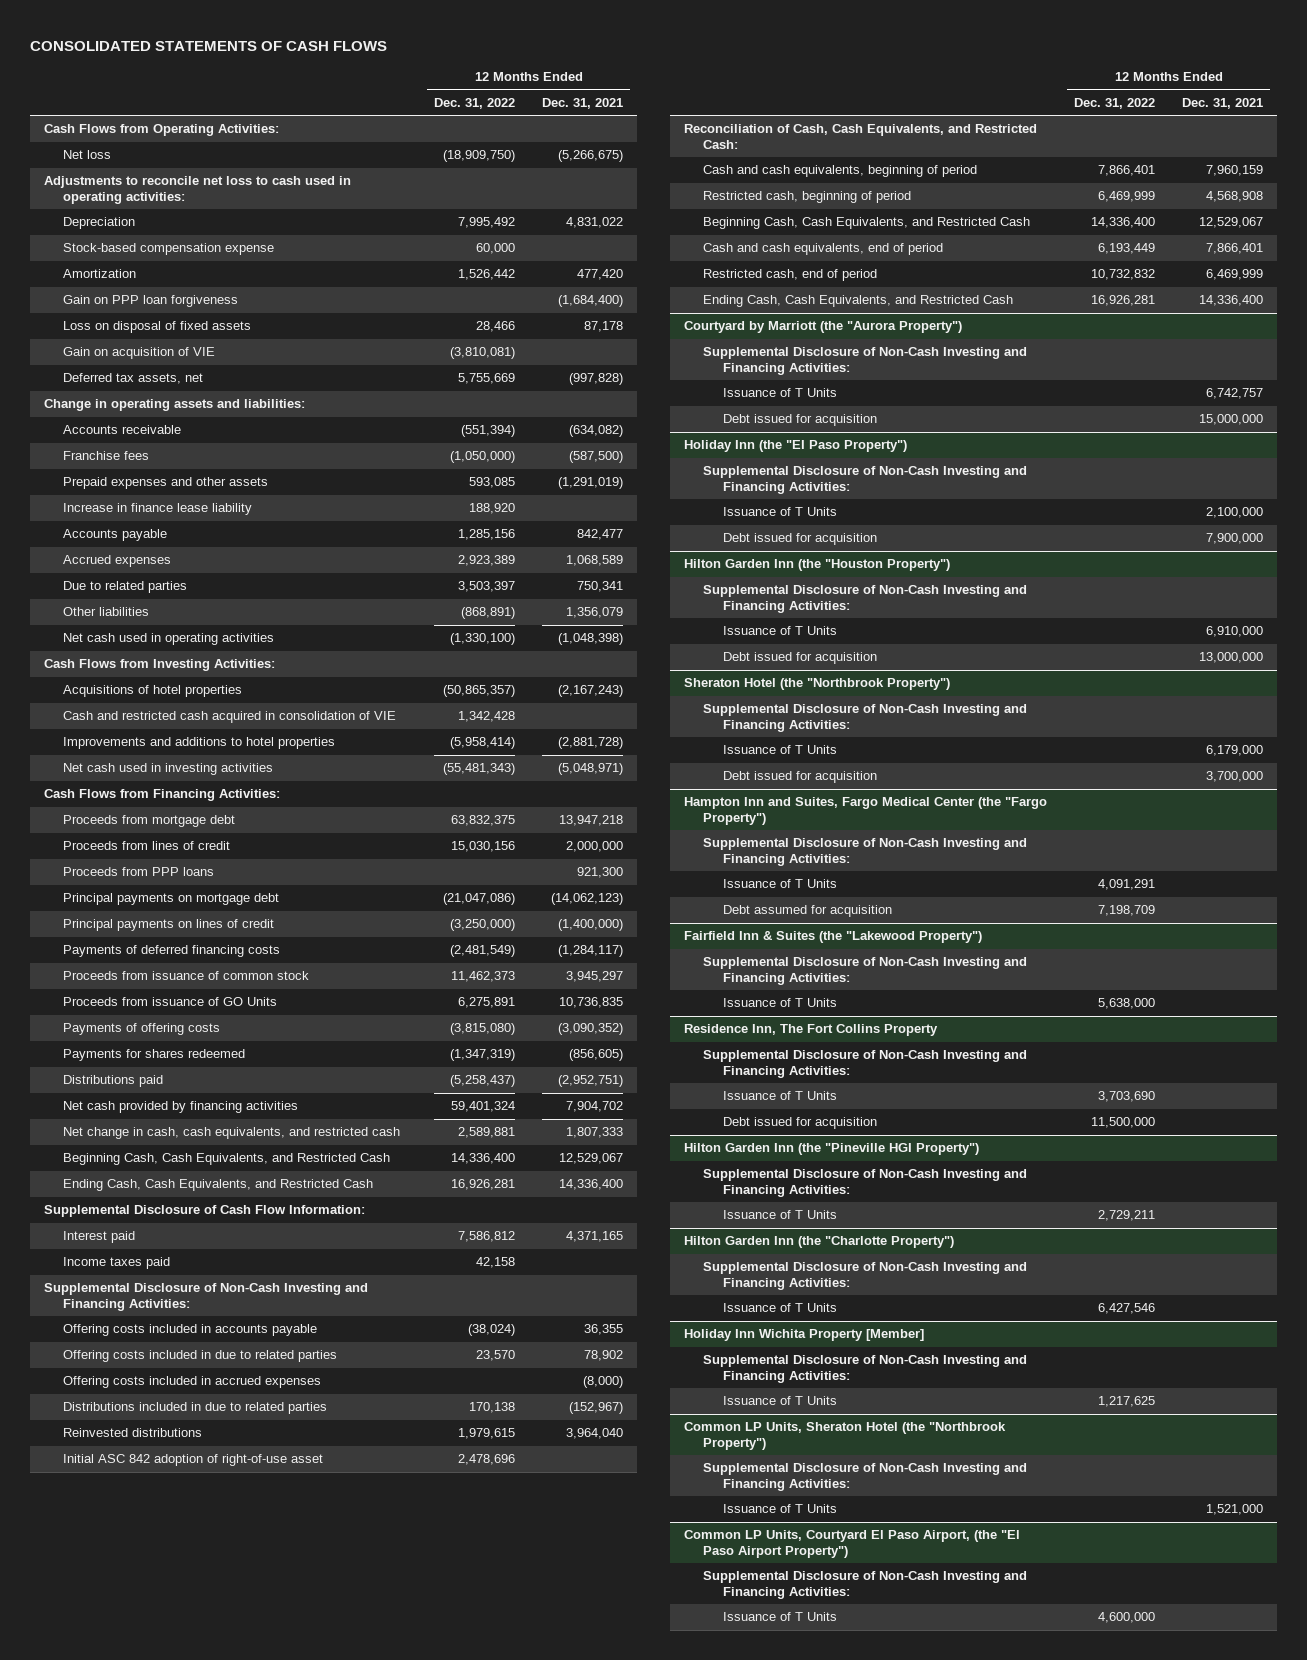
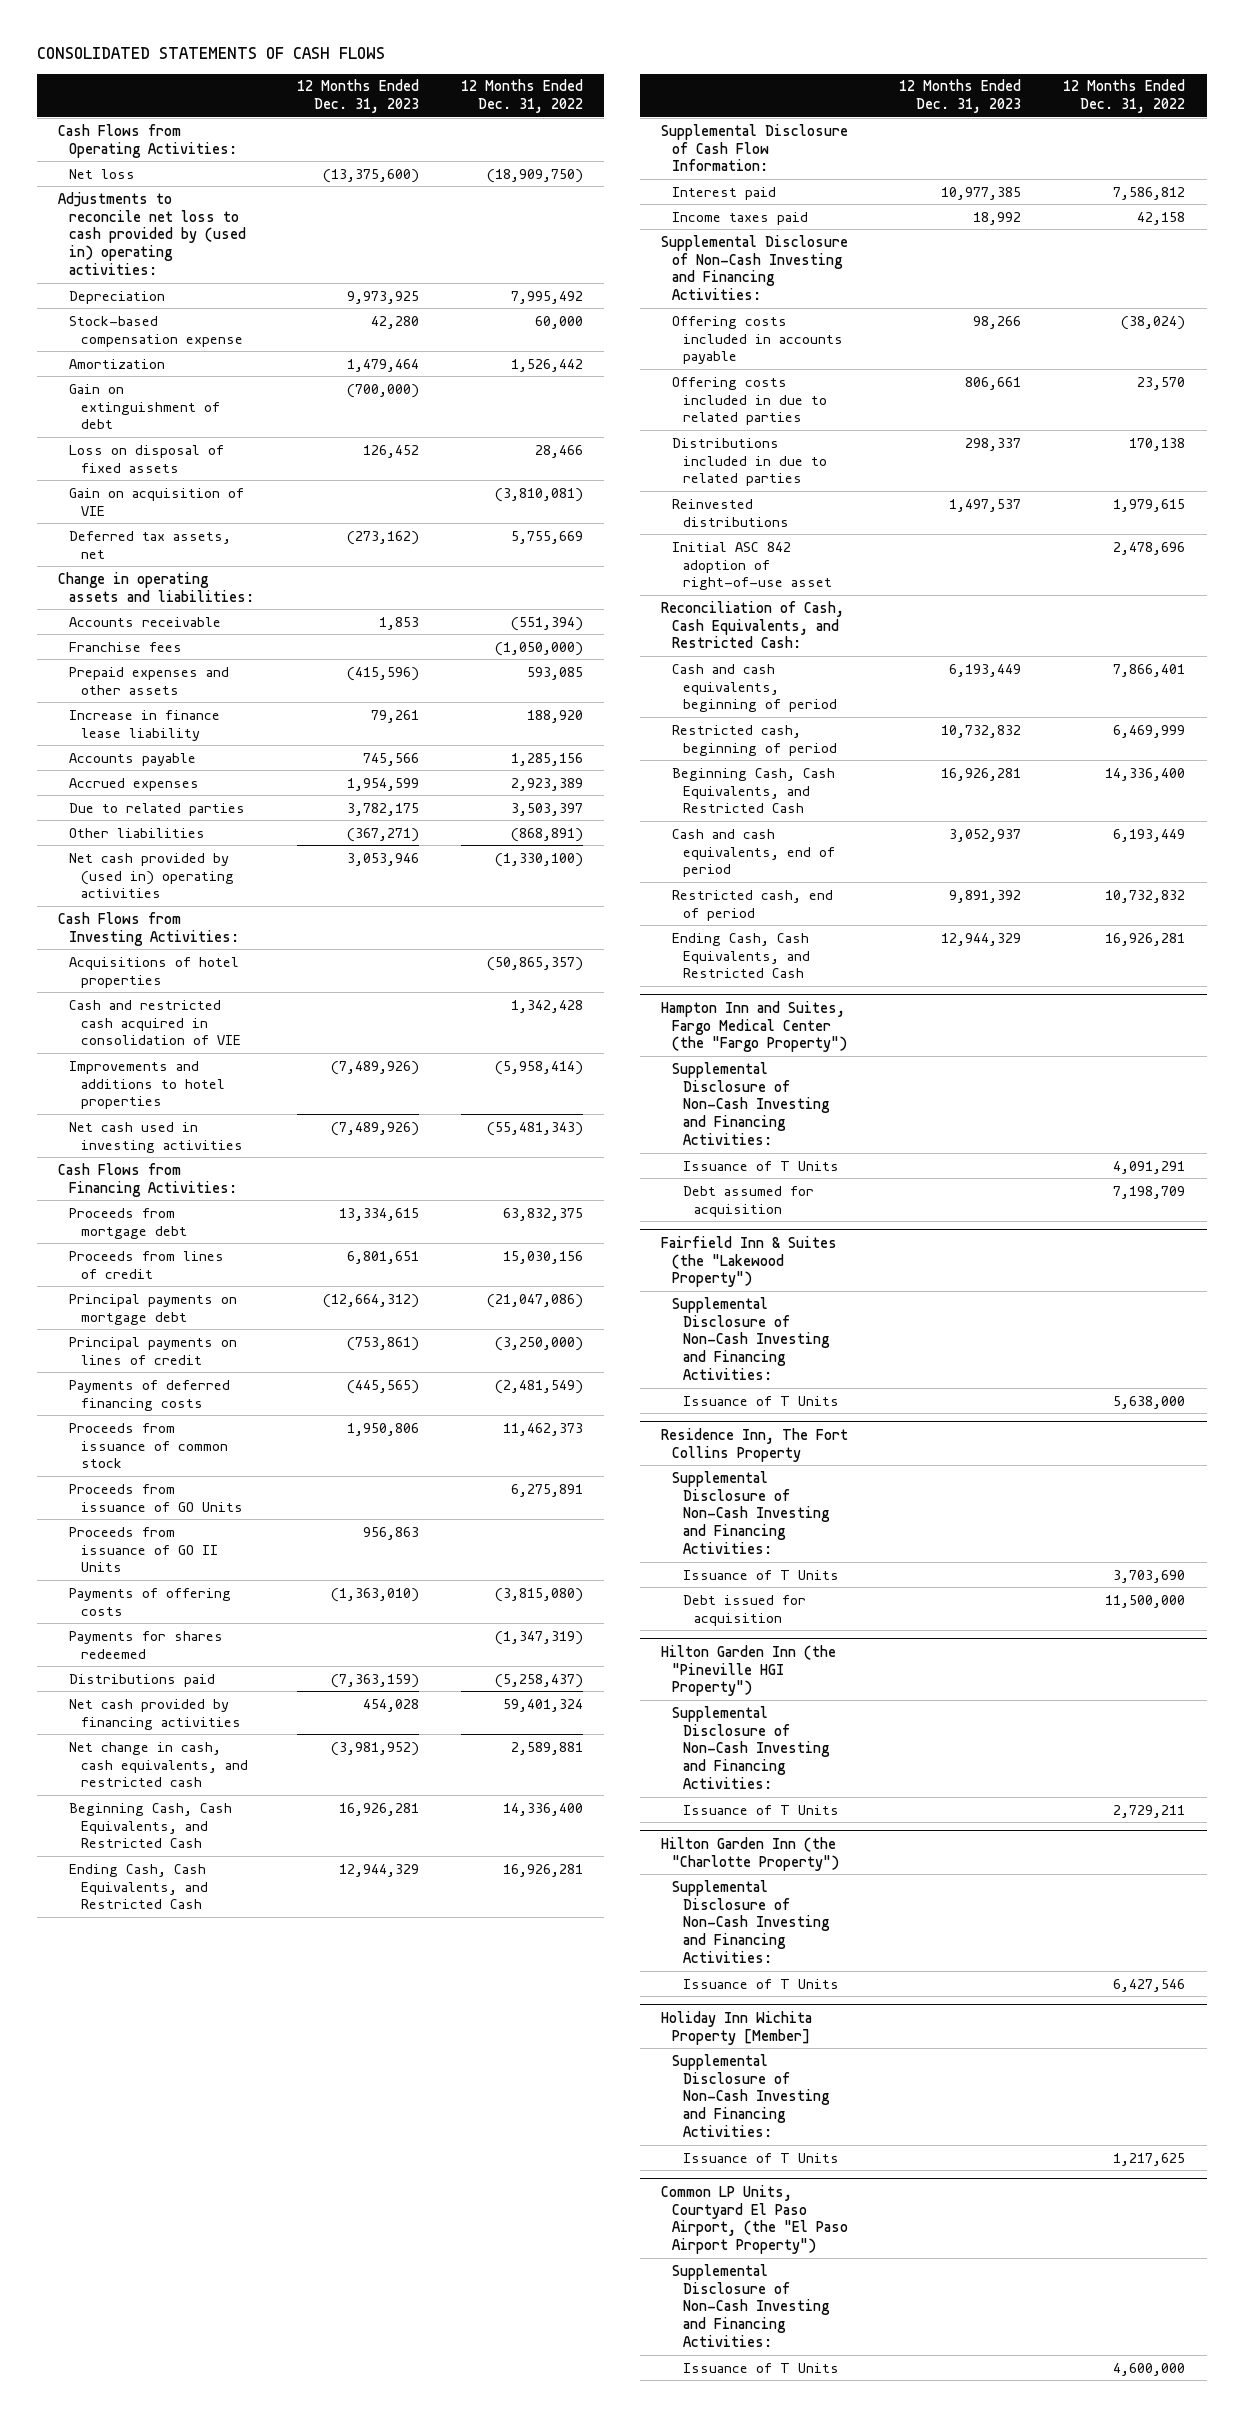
[542,97,624,109] Dec. 31, 2021 -> none
none -> [296,79,419,114] 12 Months Ended Dec. 31, 2023
[43,176,351,204] Adjustments to reconcile net loss to cash used in operating activities: -> [58,191,247,276] Adjustments to reconcile net loss to cash provided by (used in) operating activities:
[63,295,239,308] Gain on PPP loan forgiveness -> [69,383,220,430] Gain on extinguishment of debt
[63,633,275,646] Net cash used in operating activities -> [69,852,234,899] Net cash provided by (used in) operating activities
[63,867,215,877] Proceeds from PPP loans -> none
none -> [69,1526,218,1573] Proceeds from issuance of GO II Units
[63,1376,322,1389] Offering costs included in accrued expenses -> none
[683,321,962,334] Courtyard by Marriott (the "Aurora Property") -> none
[703,347,1028,375] Supplemental Disclosure of Non-Cash Investing and Financing Activities: -> none
[723,388,838,398] Issuance of T Units -> none
[723,414,878,427] Debt issued for acquisition -> none
[683,440,907,453] Holiday Inn (the "EI Paso Property") -> none
[703,466,1028,494] Supplemental Disclosure of Non-Cash Investing and Financing Activities: -> none
[723,507,838,517] Issuance of T Units -> none
[723,533,878,546] Debt issued for acquisition -> none
[683,559,950,572] Hilton Garden Inn (the "Houston Property") -> none
[703,585,1028,613] Supplemental Disclosure of Non-Cash Investing and Financing Activities: -> none
[723,626,838,636] Issuance of T Units -> none
[723,652,878,665] Debt issued for acquisition -> none
[683,678,950,691] Sheraton Hotel (the "Northbrook Property") -> none
[703,704,1028,732] Supplemental Disclosure of Non-Cash Investing and Financing Activities: -> none
[723,745,838,755] Issuance of T Units -> none
[723,771,878,784] Debt issued for acquisition -> none
[683,1422,1006,1450] Common LP Units, Sheraton Hotel (the "Northbrook Property") -> none
[703,1463,1028,1491] Supplemental Disclosure of Non-Cash Investing and Financing Activities: -> none
[723,1504,838,1514] Issuance of T Units -> none

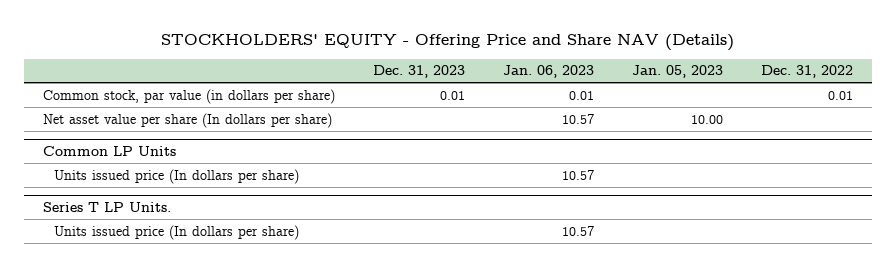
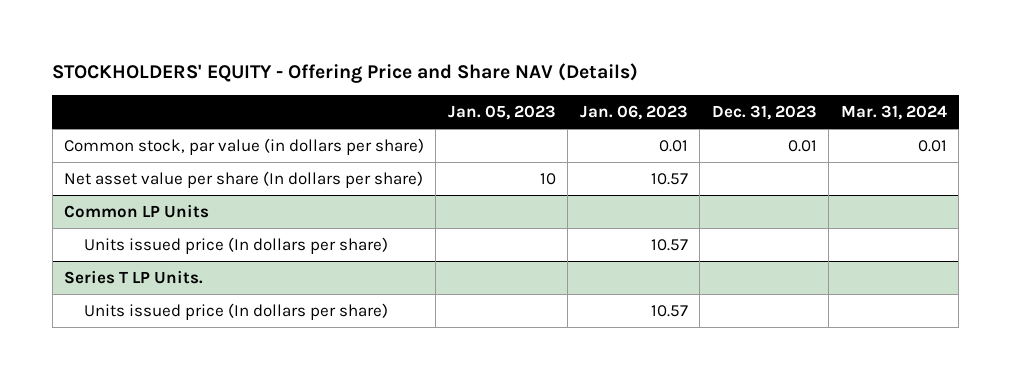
[761,65,854,79] Dec. 31, 2022 -> none
none -> [840,105,947,121] Mar. 31, 2024
[691,114,724,124] 10.00 -> [539,172,556,185] 10

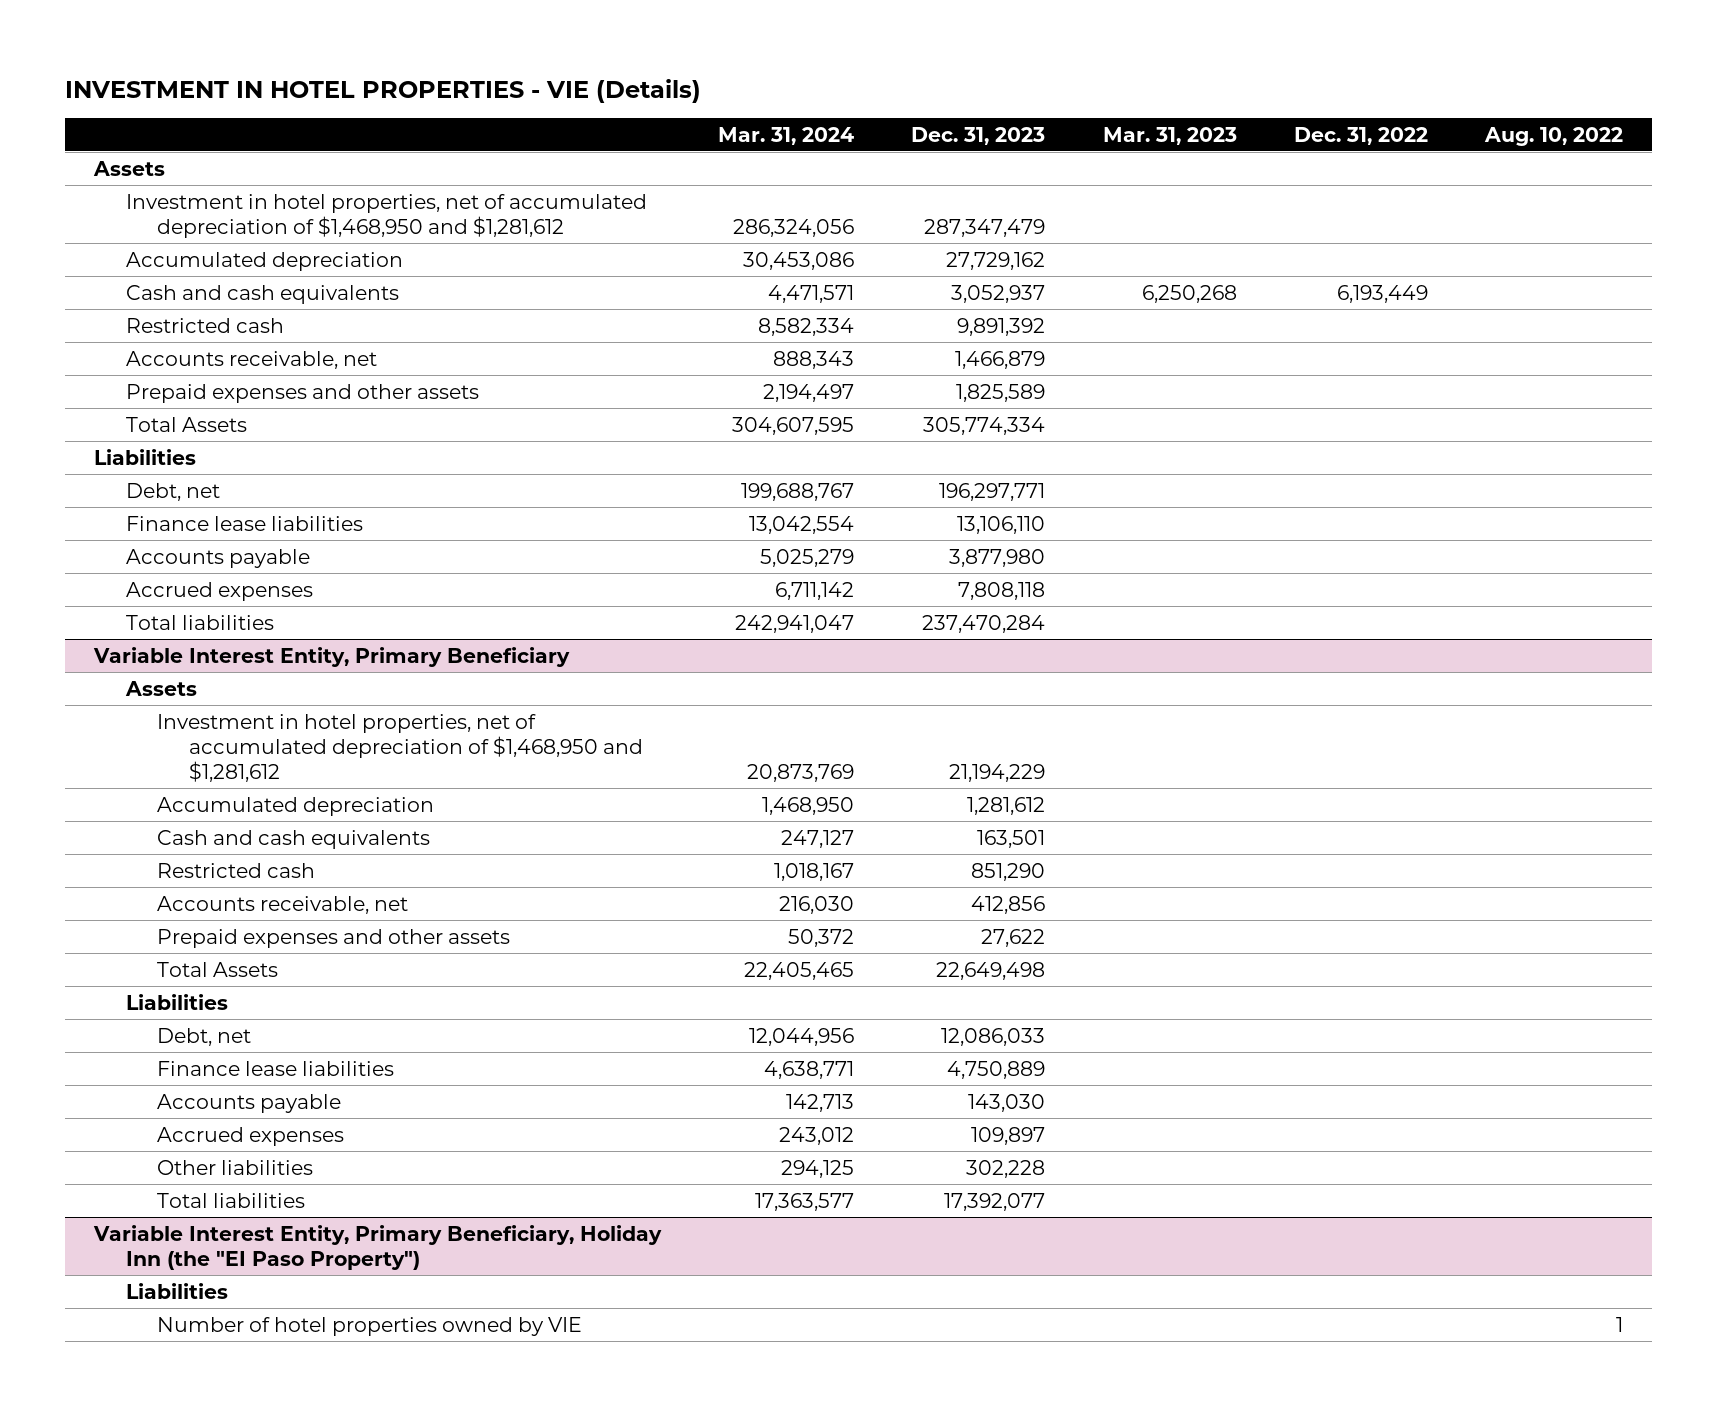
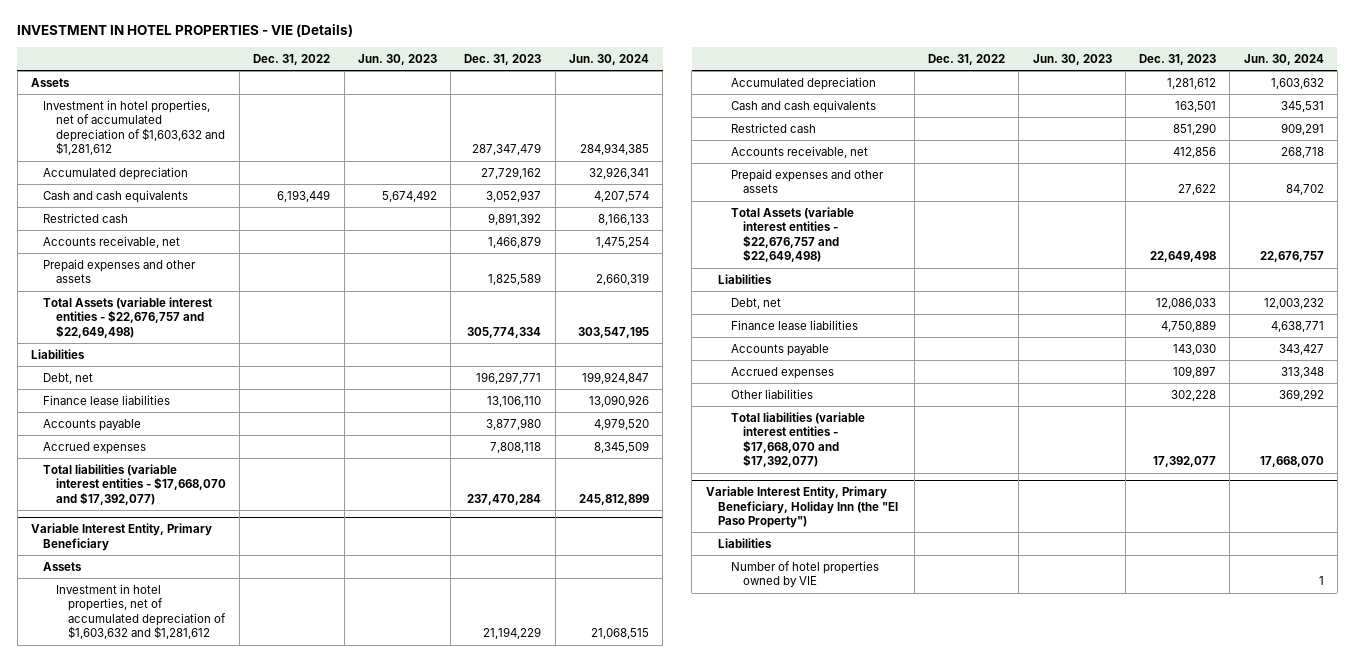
[718,126,855,145] Mar. 31, 2024 -> none
[1102,126,1237,145] Mar. 31, 2023 -> none
[1484,126,1624,146] Aug. 10, 2022 -> none
none -> [357,54,437,66] Jun. 30, 2023
none -> [568,54,649,66] Jun. 30, 2024
[125,193,647,238] Investment in hotel properties, net of accumulated depreciation of $1,468,950 and $1,281,612 -> [43,99,225,156] Investment in hotel properties, net of accumulated depreciation of $1,603,632 and $1,281,612
[125,416,247,432] Total Assets -> [43,296,213,338] Total Assets (variable interest entities - $22,676,757 and $22,649,498)
[125,614,274,630] Total liabilities -> [43,463,226,505] Total liabilities (variable interest entities - $17,668,070 and $17,392,077)
[157,713,643,782] Investment in hotel properties, net of accumulated depreciation of $1,468,950 and $1,281,612 -> [55,583,227,640] Investment in hotel properties, net of accumulated depreciation of $1,603,632 and $1,281,612
[157,961,279,977] Total Assets -> [730,206,854,263] Total Assets (variable interest entities - $22,676,757 and $22,649,498)
[157,1192,306,1208] Total liabilities -> [730,411,865,468] Total liabilities (variable interest entities - $17,668,070 and $17,392,077)

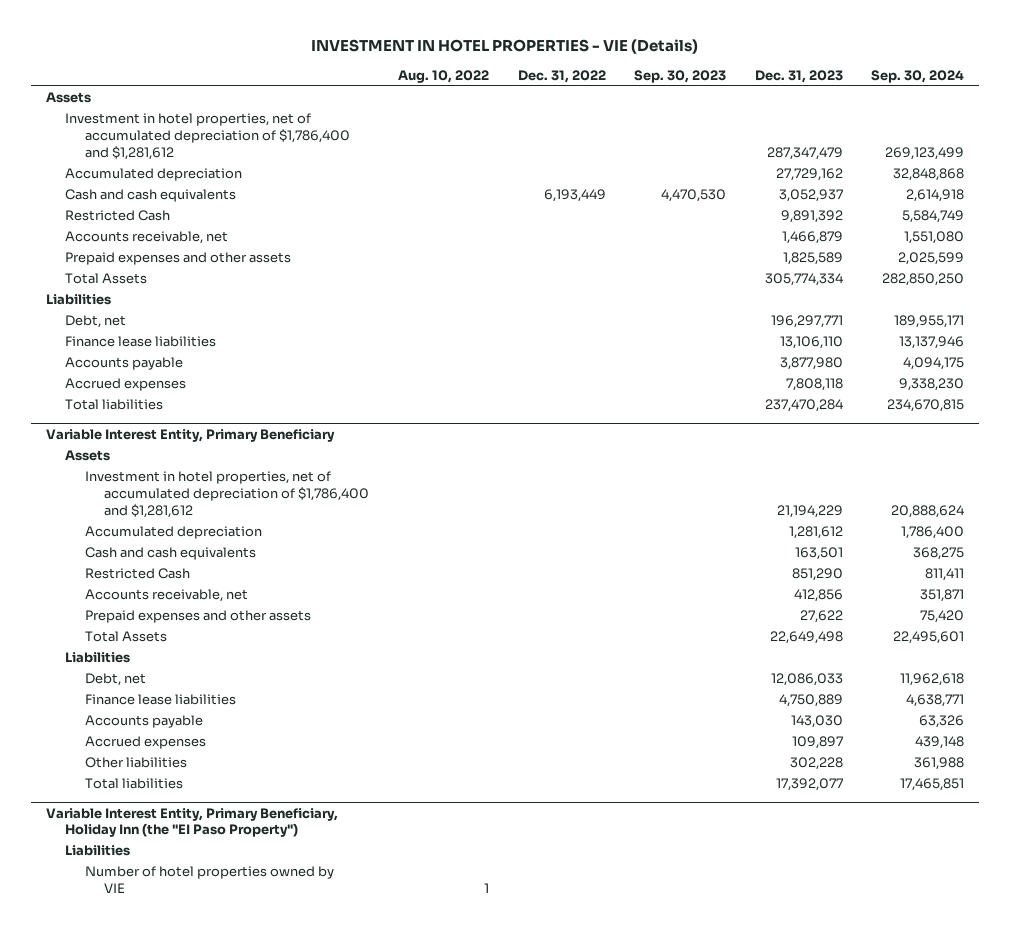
[357,54,437,66] Jun. 30, 2023 -> none
[568,54,649,66] Jun. 30, 2024 -> none
none -> [398,69,490,83] Aug. 10, 2022
none -> [634,69,727,83] Sep. 30, 2023
none -> [871,69,965,83] Sep. 30, 2024
[43,99,225,156] Investment in hotel properties, net of accumulated depreciation of $1,603,632 and $1,281,612 -> [65,113,350,160] Investment in hotel properties, net of accumulated depreciation of $1,786,400 and $1,281,612
[43,212,129,223] Restricted cash -> [65,210,171,222] Restricted Cash
[43,296,213,338] Total Assets (variable interest entities - $22,676,757 and $22,649,498) -> [65,273,148,285] Total Assets
[43,463,226,505] Total liabilities (variable interest entities - $17,668,070 and $17,392,077) -> [65,399,164,411] Total liabilities
[55,583,227,640] Investment in hotel properties, net of accumulated depreciation of $1,603,632 and $1,281,612 -> [84,471,370,518] Investment in hotel properties, net of accumulated depreciation of $1,786,400 and $1,281,612
[730,122,816,133] Restricted cash -> [84,568,190,580] Restricted Cash
[730,206,854,263] Total Assets (variable interest entities - $22,676,757 and $22,649,498) -> [84,631,167,643] Total Assets
[730,411,865,468] Total liabilities (variable interest entities - $17,668,070 and $17,392,077) -> [84,778,183,790] Total liabilities

